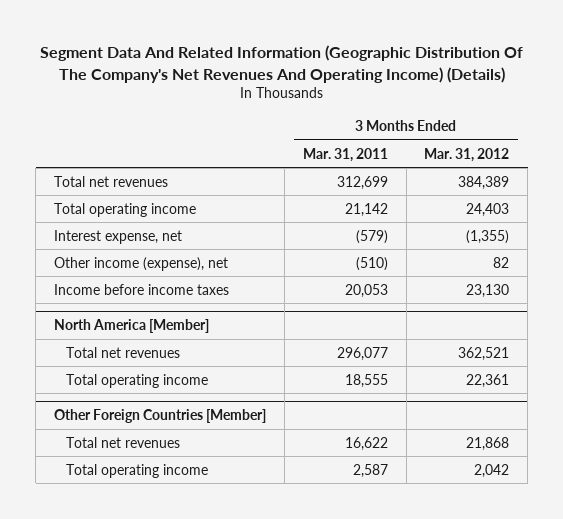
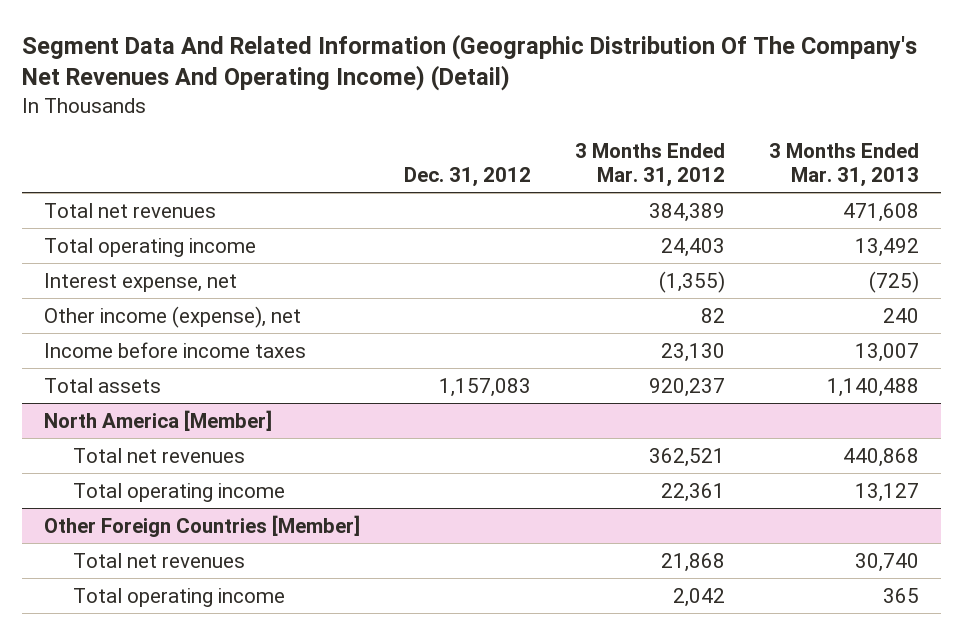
[39,44,523,83] Segment Data And Related Information (Geographic Distribution Of The Company's Net Revenues And Operating Income) (Details) -> [21,33,917,92] Segment Data And Related Information (Geographic Distribution Of The Company's Net Revenues And Operating Income) (Detail)
[302,147,388,162] Mar. 31, 2011 -> none
none -> [403,167,531,188] Dec. 31, 2012
none -> [769,143,920,188] 3 Months Ended Mar. 31, 2013
none -> [43,377,161,393] Total assets

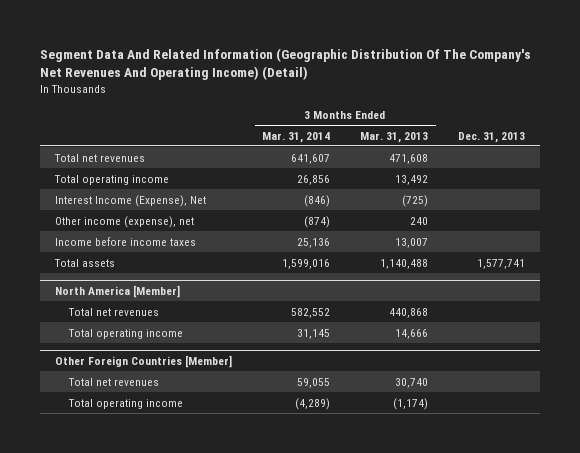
[403,167,531,188] Dec. 31, 2012 -> none
[574,143,725,188] 3 Months Ended Mar. 31, 2012 -> none
none -> [262,131,331,143] Mar. 31, 2014
none -> [457,131,525,143] Dec. 31, 2013
[43,272,237,292] Interest expense, net -> [55,194,207,207] Interest Income (Expense), Net
[855,482,920,502] 13,127 -> [395,328,429,339] 14,666
[883,587,920,603] 365 -> [393,397,429,410] (1,174)

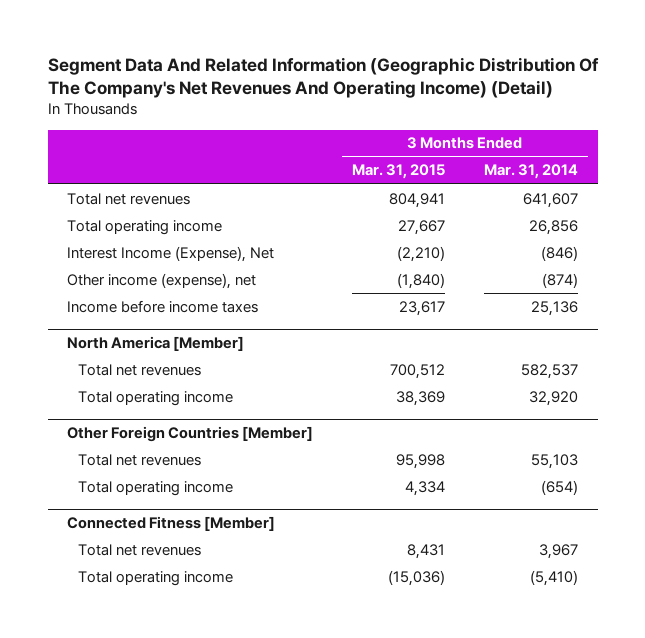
[360,131,429,143] Mar. 31, 2013 -> none
[457,131,525,143] Dec. 31, 2013 -> none
none -> [352,164,446,180] Mar. 31, 2015
[54,258,116,267] Total assets -> none
[291,307,331,318] 582,552 -> [521,363,579,379] 582,537
[297,328,331,339] 31,145 -> [529,390,579,406] 32,920
[297,377,331,388] 59,055 -> [531,453,579,469] 55,103
[295,397,331,410] (4,289) -> [541,479,579,495] (654)
none -> [67,516,276,532] Connected Fitness [Member]
none -> [78,543,202,556] Total net revenues
none -> [78,570,234,586] Total operating income

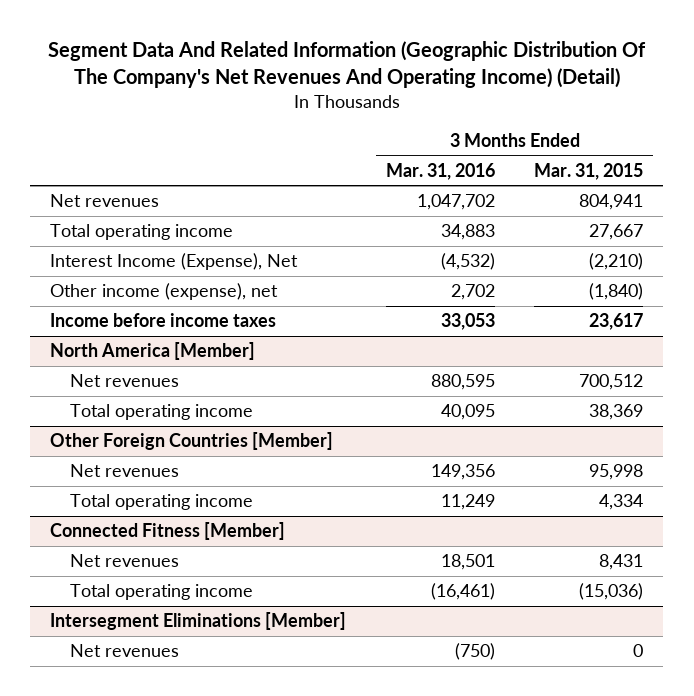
[484,164,579,180] Mar. 31, 2014 -> none
none -> [385,162,495,180] Mar. 31, 2016
[67,192,191,205] Total net revenues -> [50,194,160,208] Net revenues
[78,363,202,376] Total net revenues -> [69,374,179,388] Net revenues
[78,453,202,466] Total net revenues -> [69,464,179,478] Net revenues
[78,543,202,556] Total net revenues -> [69,554,179,568] Net revenues
none -> [50,612,347,631] Intersegment Eliminations [Member]
none -> [69,644,179,658] Net revenues

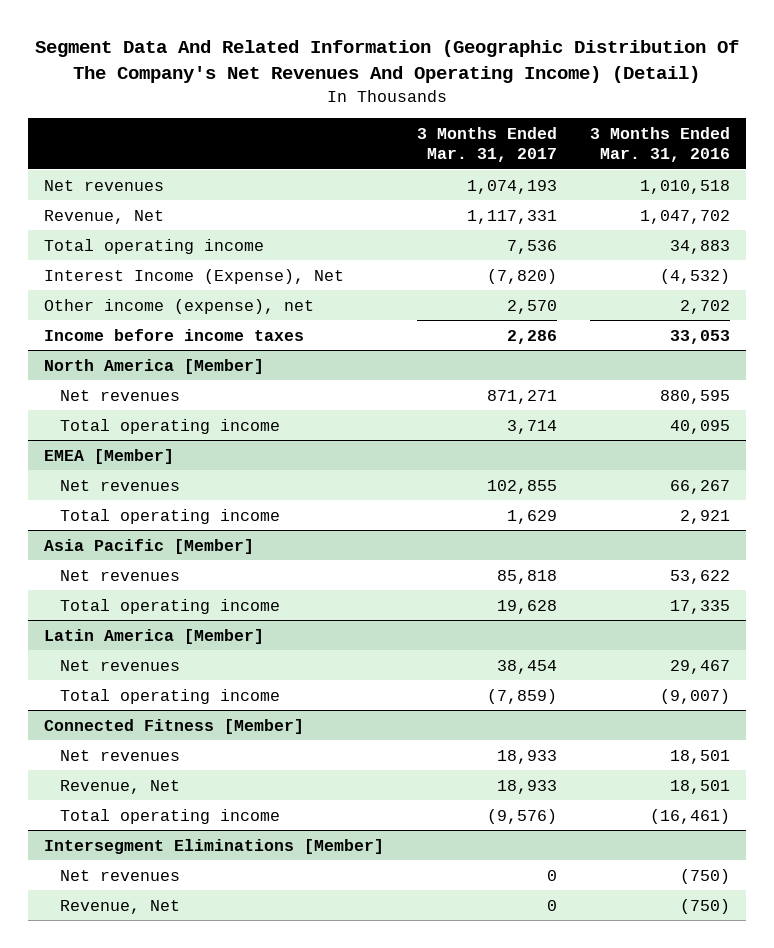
[534,162,644,180] Mar. 31, 2015 -> none
none -> [416,127,557,163] 3 Months Ended Mar. 31, 2017
[416,194,495,211] 1,047,702 -> [639,179,730,194] 1,010,518
none -> [43,209,164,224] Revenue, Net
[50,432,334,451] Other Foreign Countries [Member] -> none
none -> [43,448,174,464] EMEA [Member]
[430,464,495,481] 149,356 -> [669,479,730,494] 66,267
[440,494,495,511] 11,249 -> [679,509,730,524] 2,921
none -> [43,538,254,554] Asia Pacific [Member]
none -> [60,569,181,581] Net revenues
none -> [60,598,281,614] Total operating income
none -> [43,628,264,644] Latin America [Member]
none -> [60,659,181,671] Net revenues
none -> [60,688,281,704] Total operating income
none -> [60,779,181,794] Revenue, Net
none -> [60,899,181,914] Revenue, Net

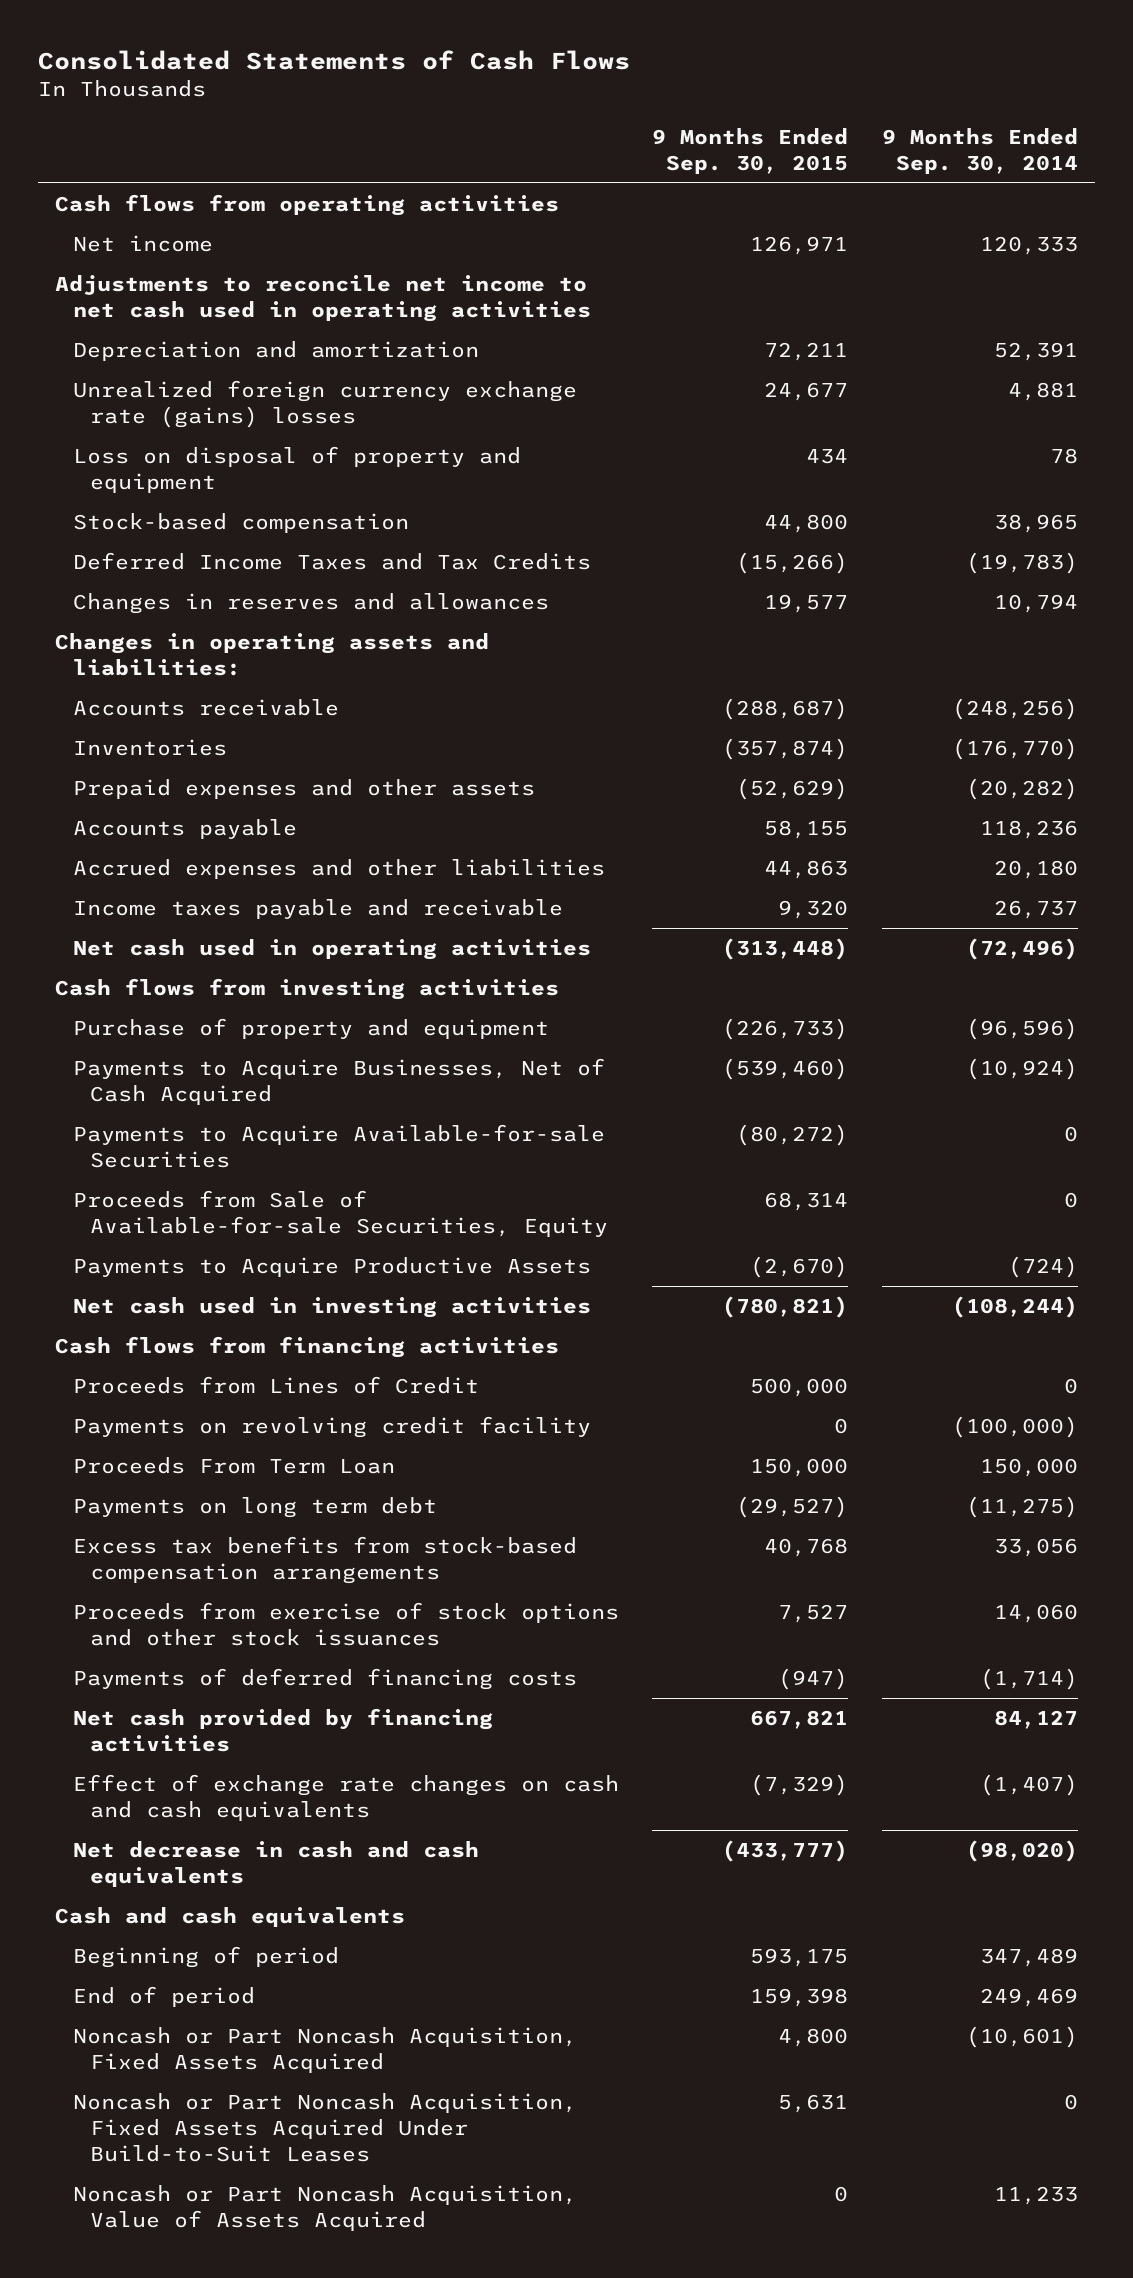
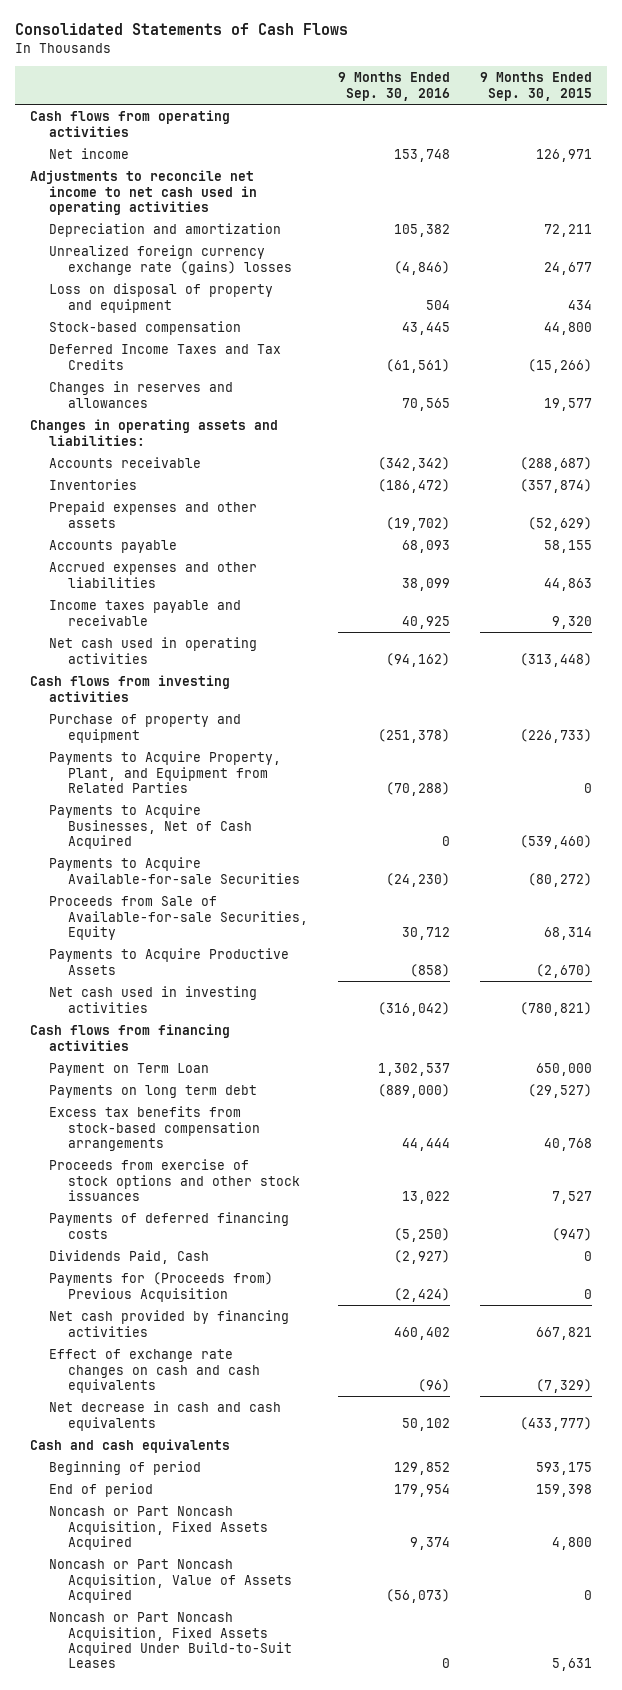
[881,127,1078,174] 9 Months Ended Sep. 30, 2014 -> none
none -> [338,72,451,101] 9 Months Ended Sep. 30, 2016
none -> [49,751,282,793] Payments to Acquire Property, Plant, and Equipment from Related Parties
[72,1376,479,1395] Proceeds from Lines of Credit -> none
[72,1416,591,1439] Payments on revolving credit facility -> none
[72,1457,395,1475] Proceeds From Term Loan -> none
none -> [49,1063,210,1077] Payment on Term Loan
none -> [49,1250,210,1265] Dividends Paid, Cash
none -> [49,1272,274,1302] Payments for (Proceeds from) Previous Acquisition
[72,2093,577,2162] Noncash or Part Noncash Acquisition, Fixed Assets Acquired Under Build-to-Suit Leases -> [49,1612,293,1669] Noncash or Part Noncash Acquisition, Fixed Assets Acquired Under Build-to-Suit Leases

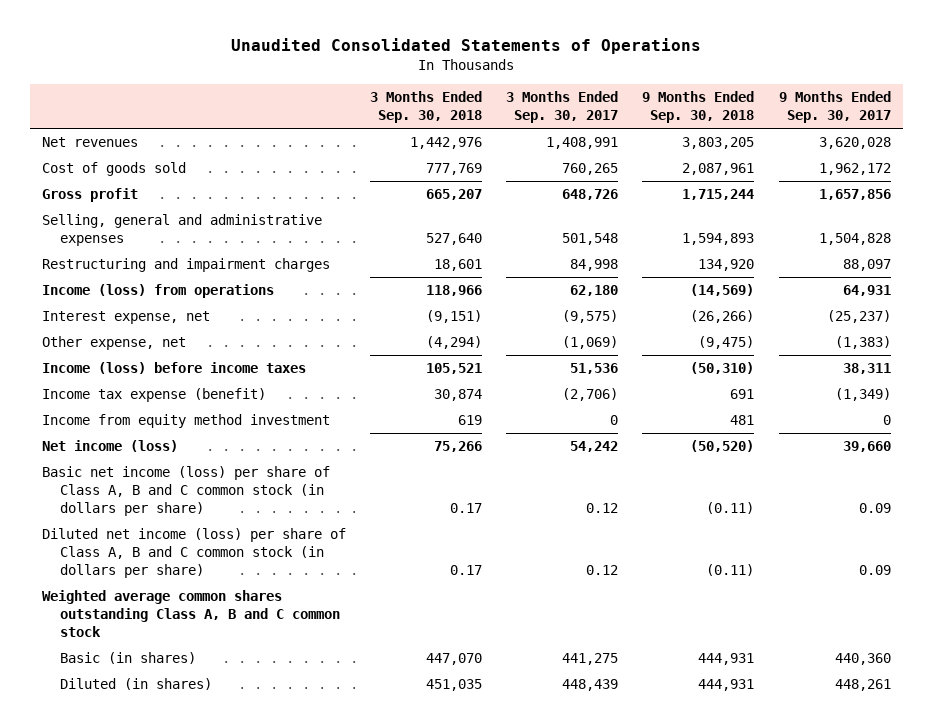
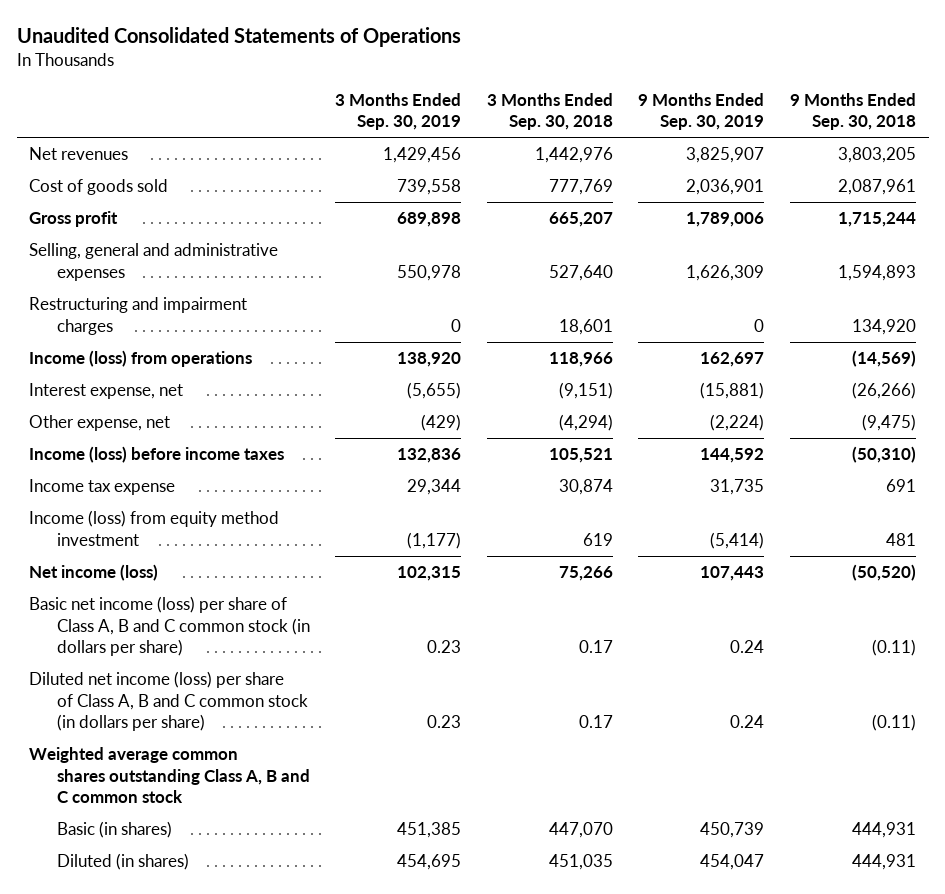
[506,91,619,124] 3 Months Ended Sep. 30, 2017 -> none
[778,91,891,124] 9 Months Ended Sep. 30, 2017 -> none
none -> [335,92,462,131] 3 Months Ended Sep. 30, 2019
none -> [638,92,765,131] 9 Months Ended Sep. 30, 2019
[41,388,266,403] Income tax expense (benefit) -> [29,479,176,496] Income tax expense
[41,414,330,429] Income from equity method investment -> [29,510,280,546] Income (loss) from equity method investment

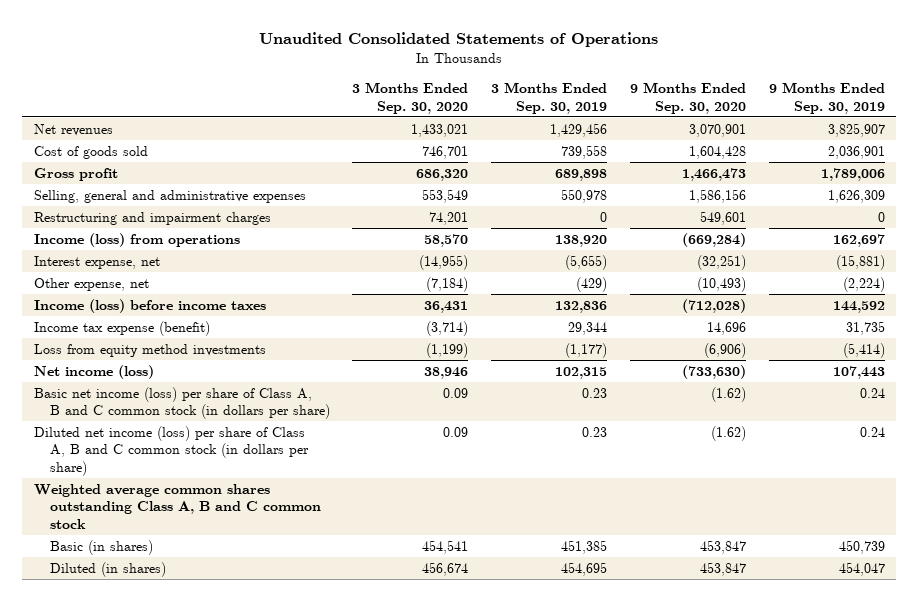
[486,92,613,131] 3 Months Ended Sep. 30, 2018 -> none
[789,92,916,131] 9 Months Ended Sep. 30, 2018 -> none
none -> [352,82,469,114] 3 Months Ended Sep. 30, 2020
none -> [629,82,746,114] 9 Months Ended Sep. 30, 2020
[29,479,176,496] Income tax expense -> [33,320,210,336] Income tax expense (benefit)
[29,510,280,546] Income (loss) from equity method investment -> [33,343,266,357] Loss from equity method investments

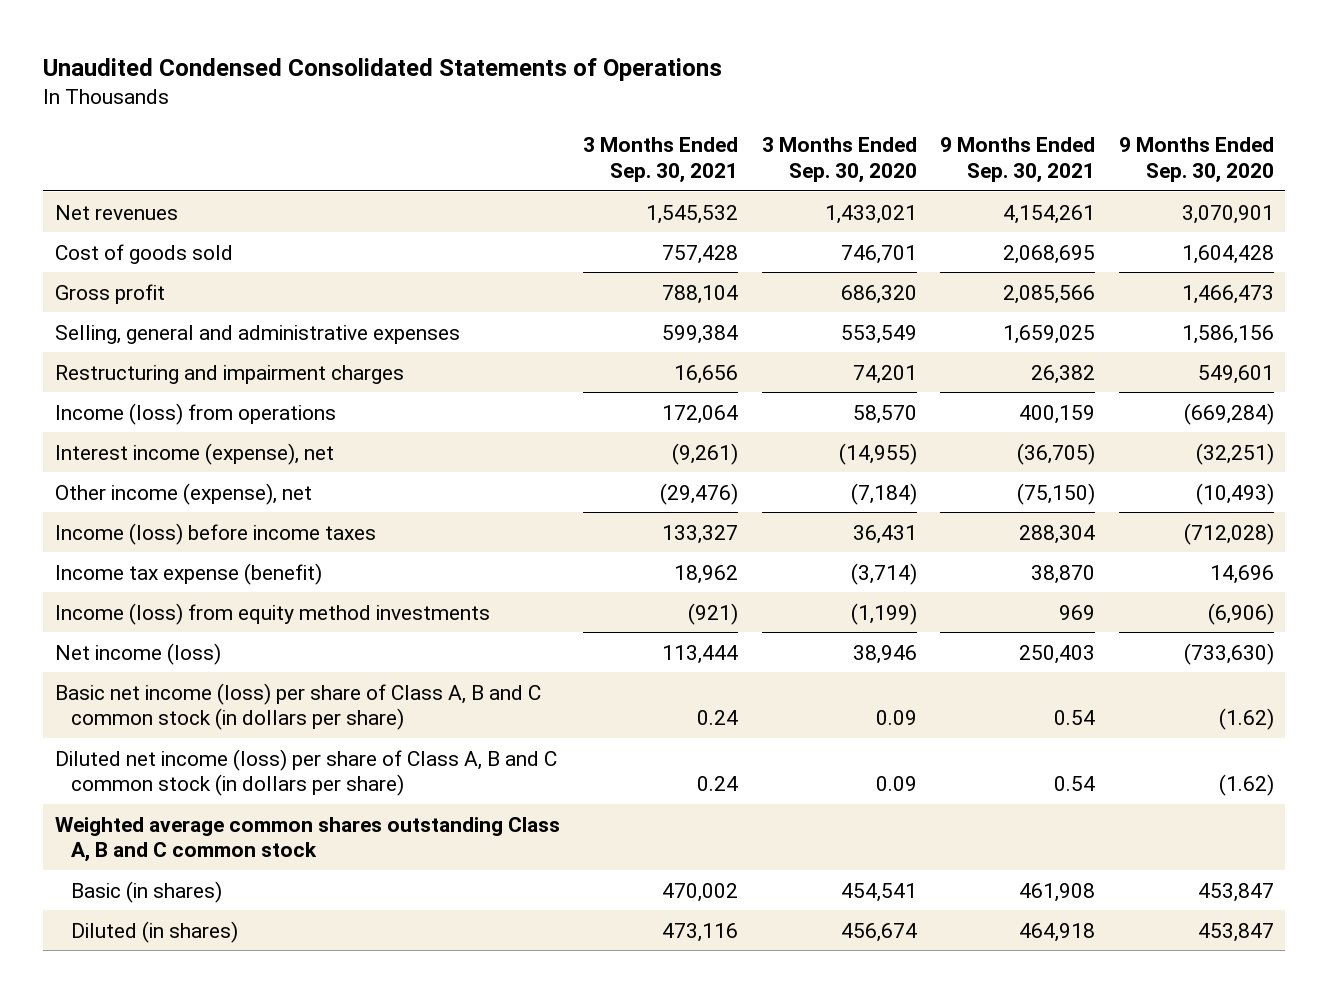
[259,32,659,48] Unaudited Consolidated Statements of Operations -> [43,57,723,81] Unaudited Condensed Consolidated Statements of Operations
[491,82,608,114] 3 Months Ended Sep. 30, 2019 -> none
[768,82,885,114] 9 Months Ended Sep. 30, 2019 -> none
none -> [583,137,739,184] 3 Months Ended Sep. 30, 2021
none -> [940,137,1096,184] 9 Months Ended Sep. 30, 2021
[33,255,160,269] Interest expense, net -> [54,442,334,465] Interest income (expense), net
[33,277,149,291] Other expense, net -> [54,482,312,505] Other income (expense), net
[33,343,266,357] Loss from equity method investments -> [54,602,490,625] Income (loss) from equity method investments

